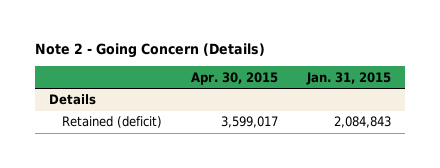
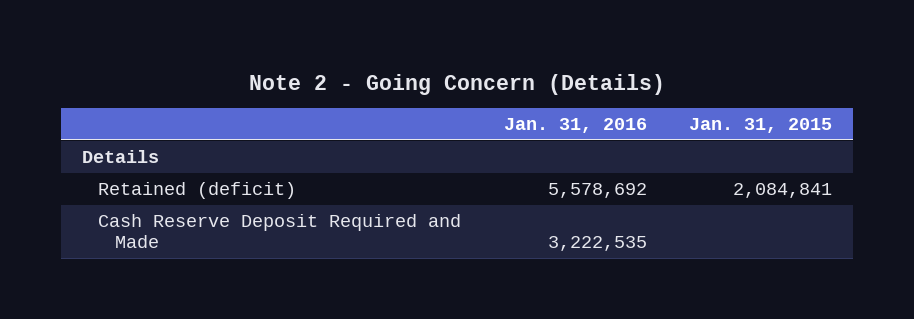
[191,71,279,85] Apr. 30, 2015 -> none
none -> [503,118,647,134] Jan. 31, 2016
[333,116,391,129] 2,084,843 -> [733,182,833,198] 2,084,841
none -> [98,213,462,249] Cash Reserve Deposit Required and Made

